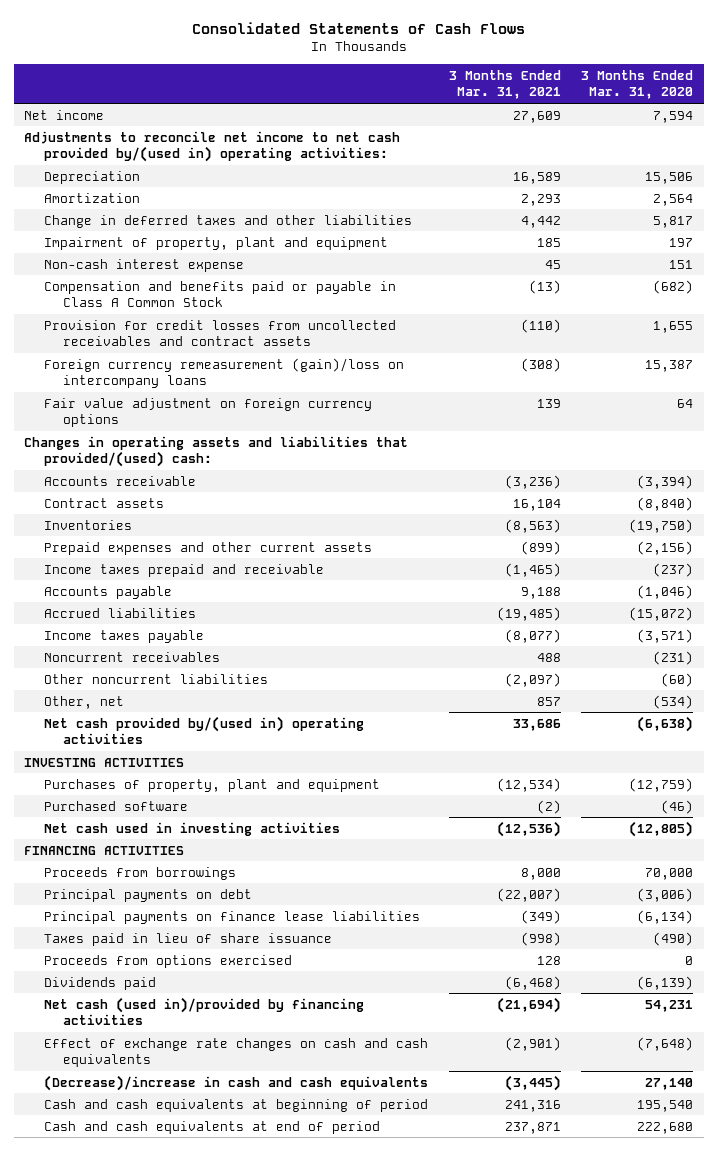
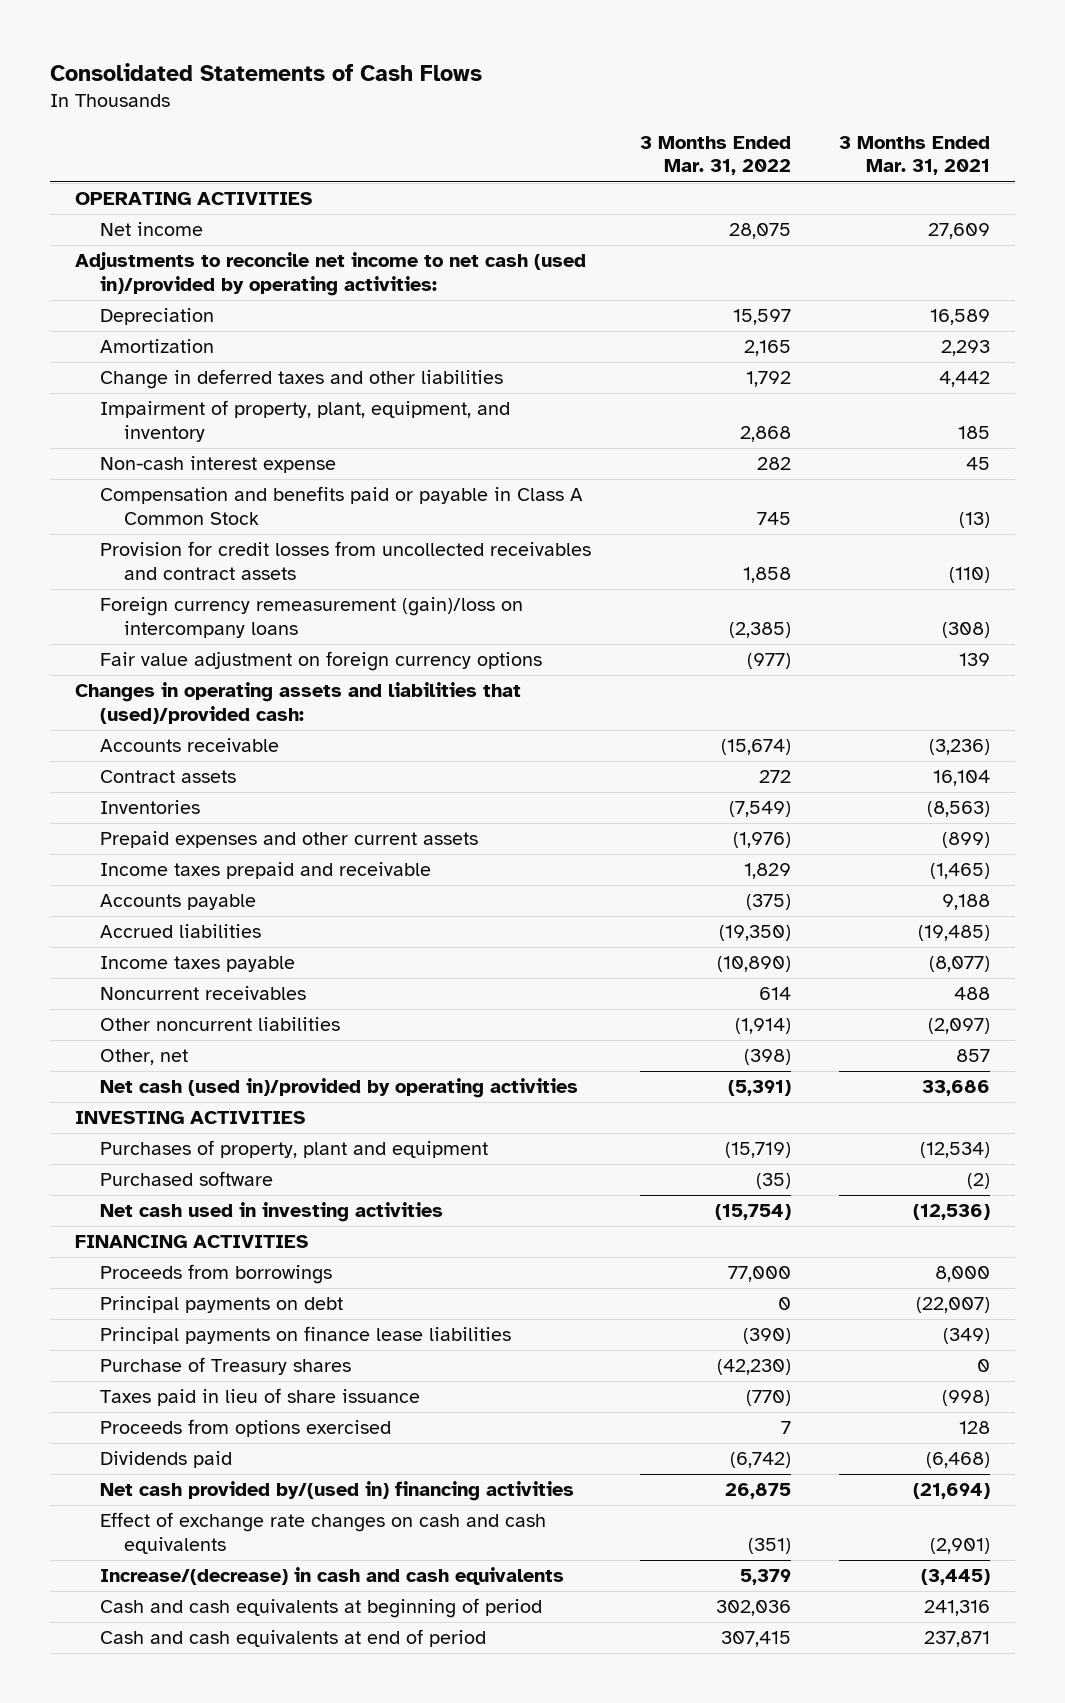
[581,69,694,100] 3 Months Ended Mar. 31, 2020 -> none
none -> [639,135,791,176] 3 Months Ended Mar. 31, 2022
none -> [74,192,312,206] OPERATING ACTIVITIES
[24,130,401,163] Adjustments to reconcile net income to net cash provided by/(used in) operating activities: -> [74,252,586,297] Adjustments to reconcile net income to net cash (used in)/provided by operating activities:
[43,236,388,250] Impairment of property, plant and equipment -> [99,400,510,443] Impairment of property, plant, equipment, and inventory
[24,435,409,468] Changes in operating assets and liabilities that provided/(used) cash: -> [74,682,521,725] Changes in operating assets and liabilities that (used)/provided cash:
[43,715,364,745] Net cash provided by/(used in) operating activities -> [99,1078,578,1099] Net cash (used in)/provided by operating activities
none -> [99,1357,351,1376] Purchase of Treasury shares
[43,996,364,1026] Net cash (used in)/provided by financing activities -> [99,1481,574,1502] Net cash provided by/(used in) financing activities
[43,1074,428,1091] (Decrease)/increase in cash and cash equivalents -> [99,1567,564,1586] Increase/(decrease) in cash and cash equivalents

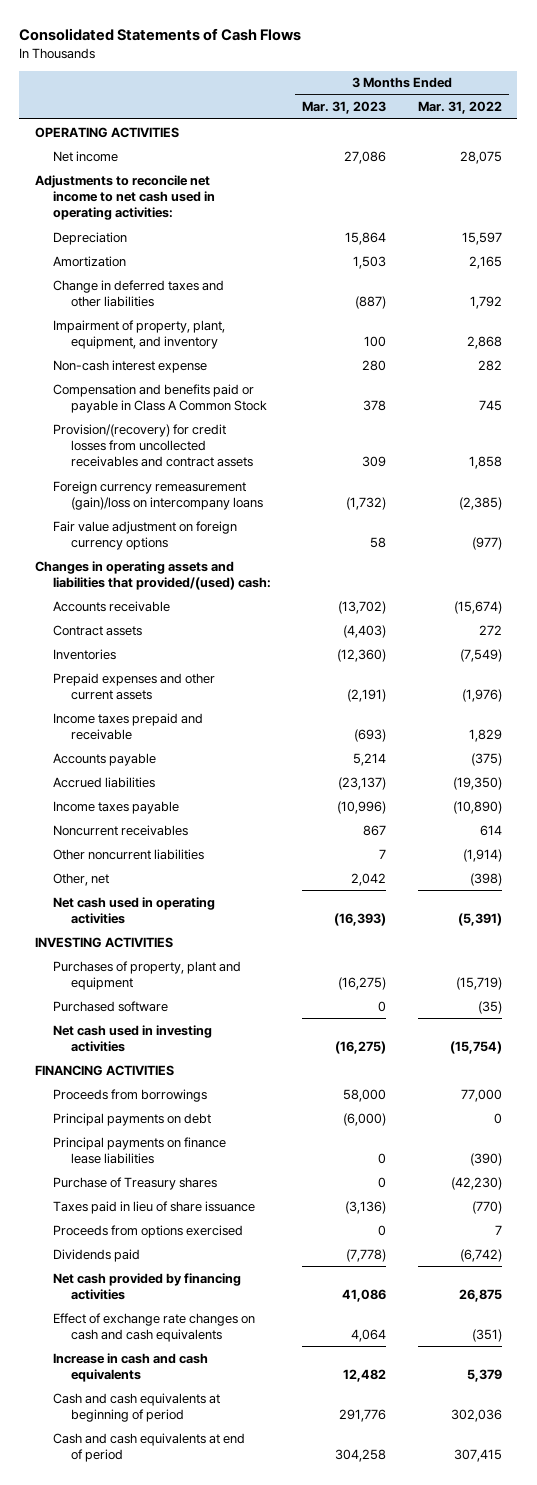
[839,135,991,176] 3 Months Ended Mar. 31, 2021 -> none
none -> [302,101,387,115] Mar. 31, 2023
[74,252,586,297] Adjustments to reconcile net income to net cash (used in)/provided by operating activities: -> [35,174,216,221] Adjustments to reconcile net income to net cash used in operating activities:
[99,541,591,581] Provision for credit losses from uncollected receivables and contract assets -> [53,423,254,468] Provision/(recovery) for credit losses from uncollected receivables and contract assets
[74,682,521,725] Changes in operating assets and liabilities that (used)/provided cash: -> [35,560,272,590] Changes in operating assets and liabilities that provided/(used) cash:
[99,1078,578,1099] Net cash (used in)/provided by operating activities -> [53,896,216,924] Net cash used in operating activities
[99,1481,574,1502] Net cash provided by/(used in) financing activities -> [53,1272,242,1300] Net cash provided by financing activities
[99,1567,564,1586] Increase/(decrease) in cash and cash equivalents -> [53,1352,209,1382] Increase in cash and cash equivalents

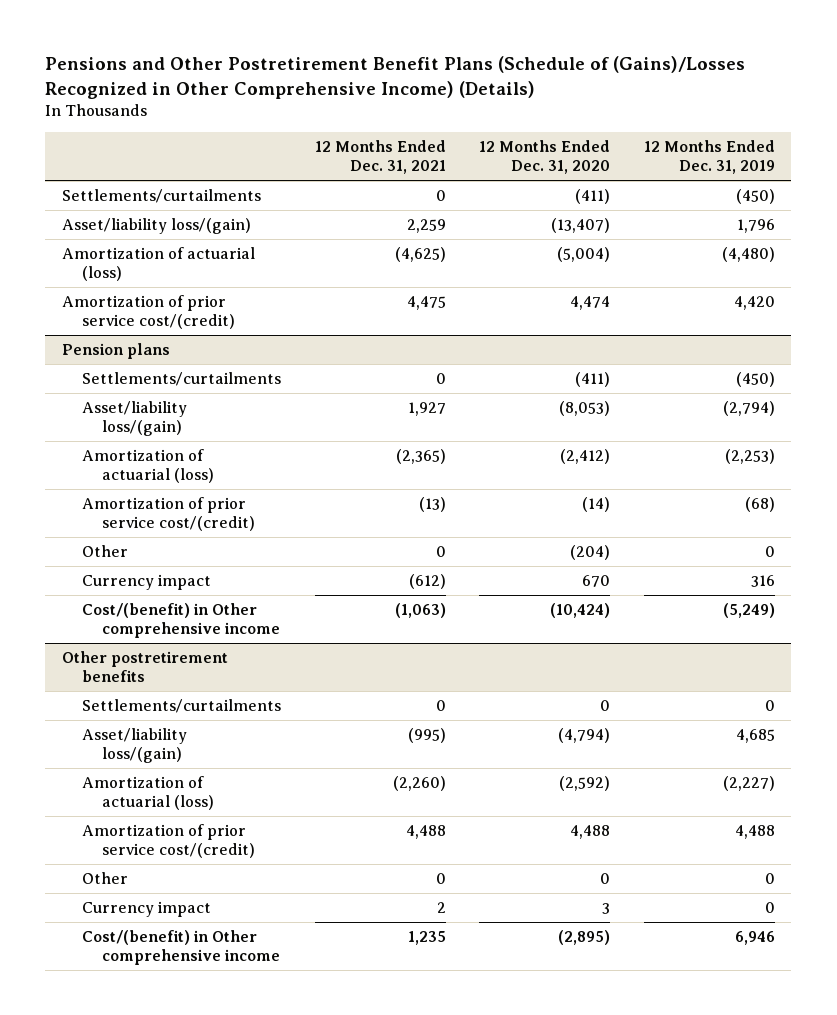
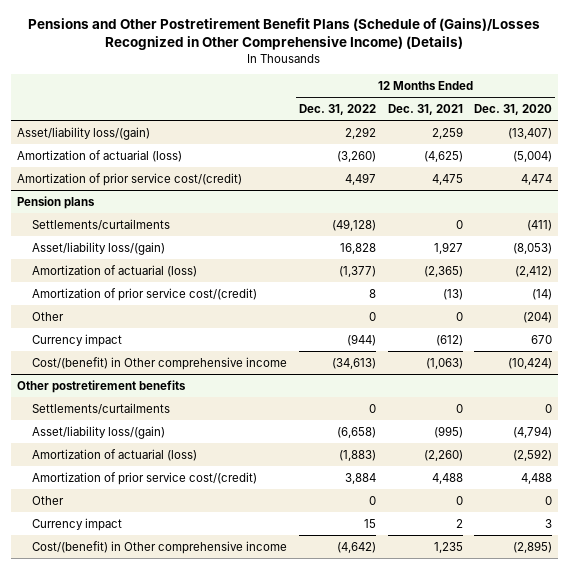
[643,140,775,174] 12 Months Ended Dec. 31, 2019 -> none
none -> [298,104,376,116] Dec. 31, 2022
[62,189,262,204] Settlements/curtailments -> none

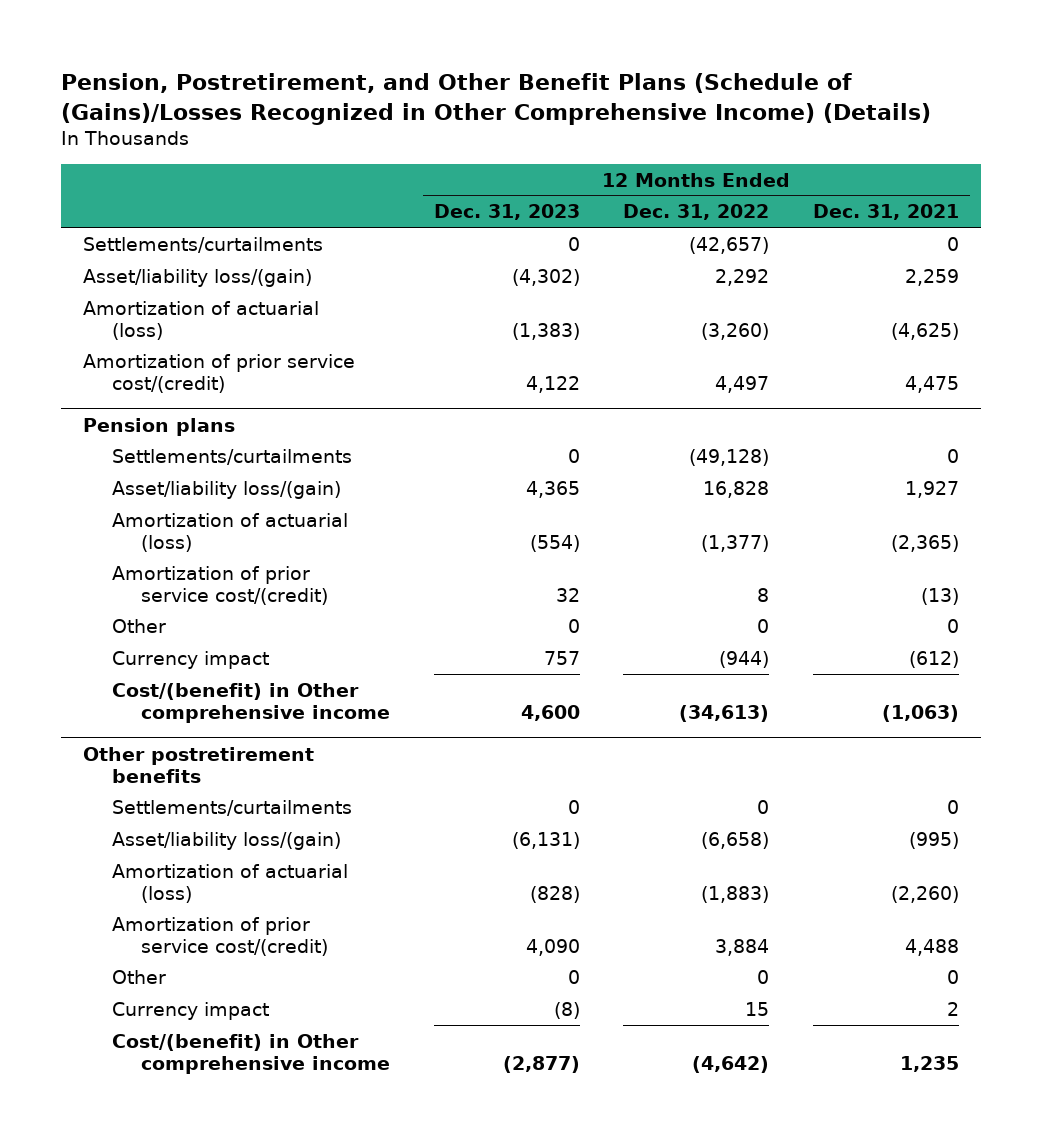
[28,17,541,50] Pensions and Other Postretirement Benefit Plans (Schedule of (Gains)/Losses Recognized in Other Comprehensive Income) (Details) -> [60,73,931,125] Pension, Postretirement, and Other Benefit Plans (Schedule of (Gains)/Losses Recognized in Other Comprehensive Income) (Details)
[474,104,553,116] Dec. 31, 2020 -> none
none -> [433,204,580,221] Dec. 31, 2023
none -> [82,236,323,253] Settlements/curtailments

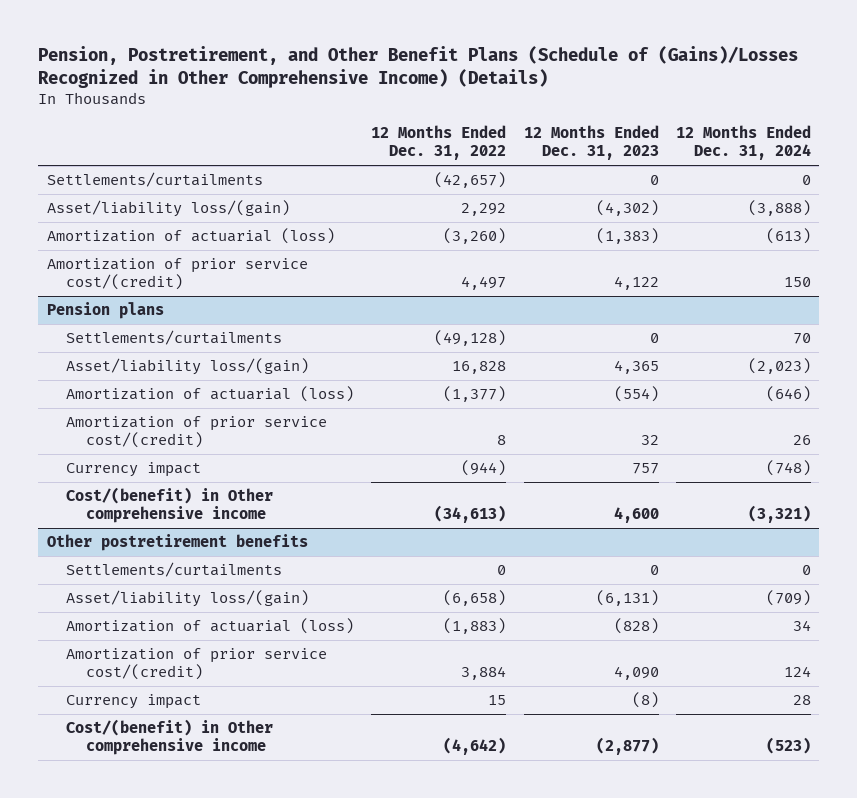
[812,204,959,221] Dec. 31, 2021 -> none
none -> [675,125,811,161] 12 Months Ended Dec. 31, 2024
[111,618,166,633] Other -> none
[111,969,166,984] Other -> none

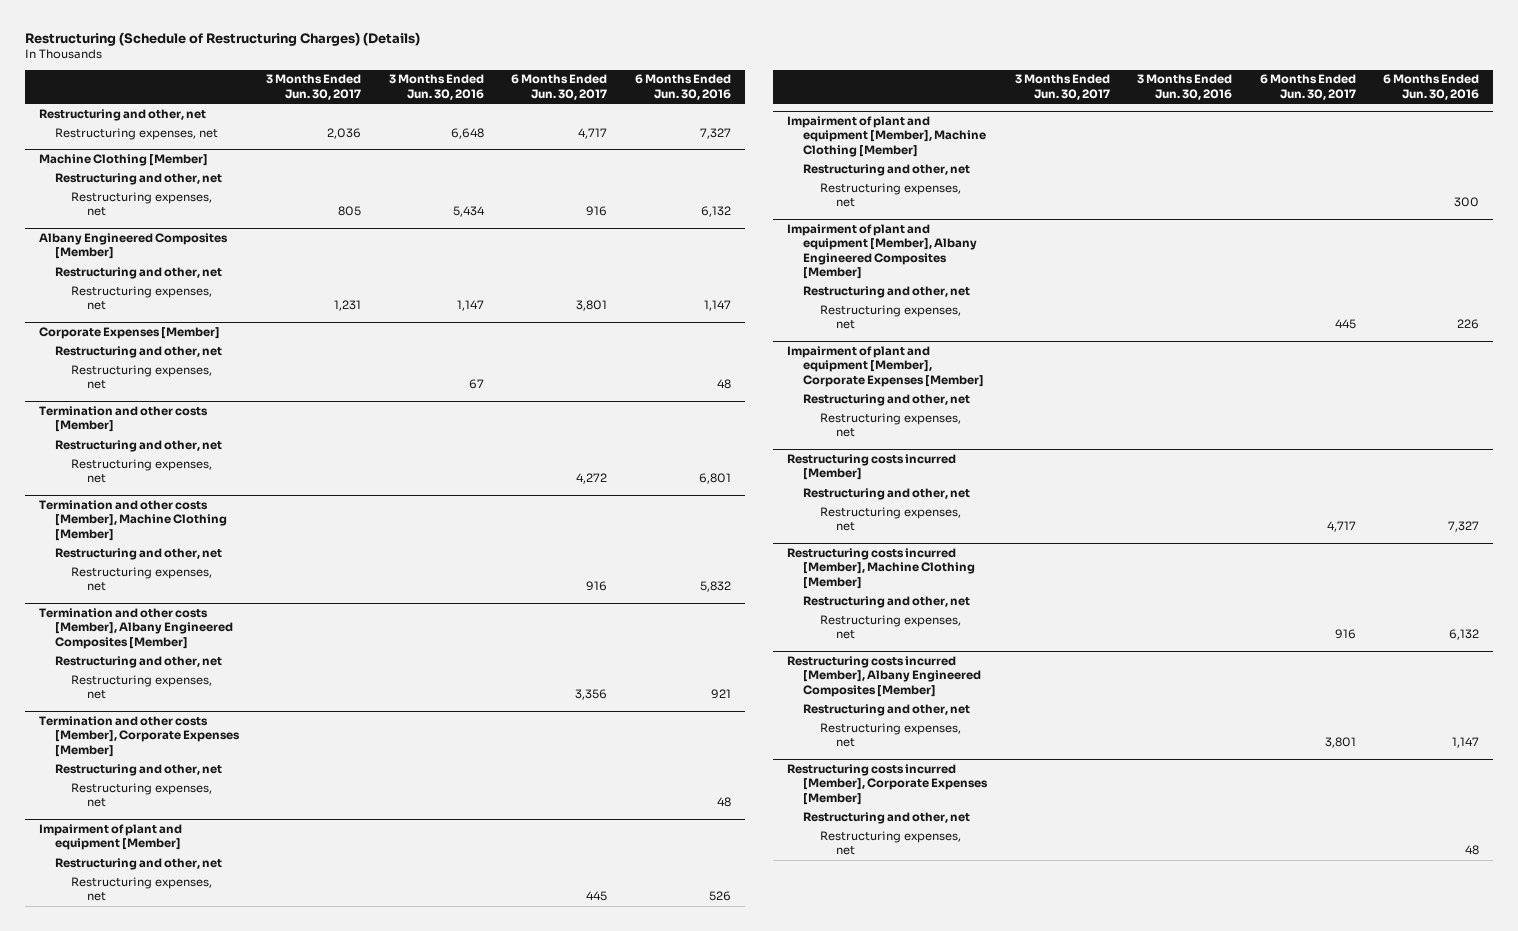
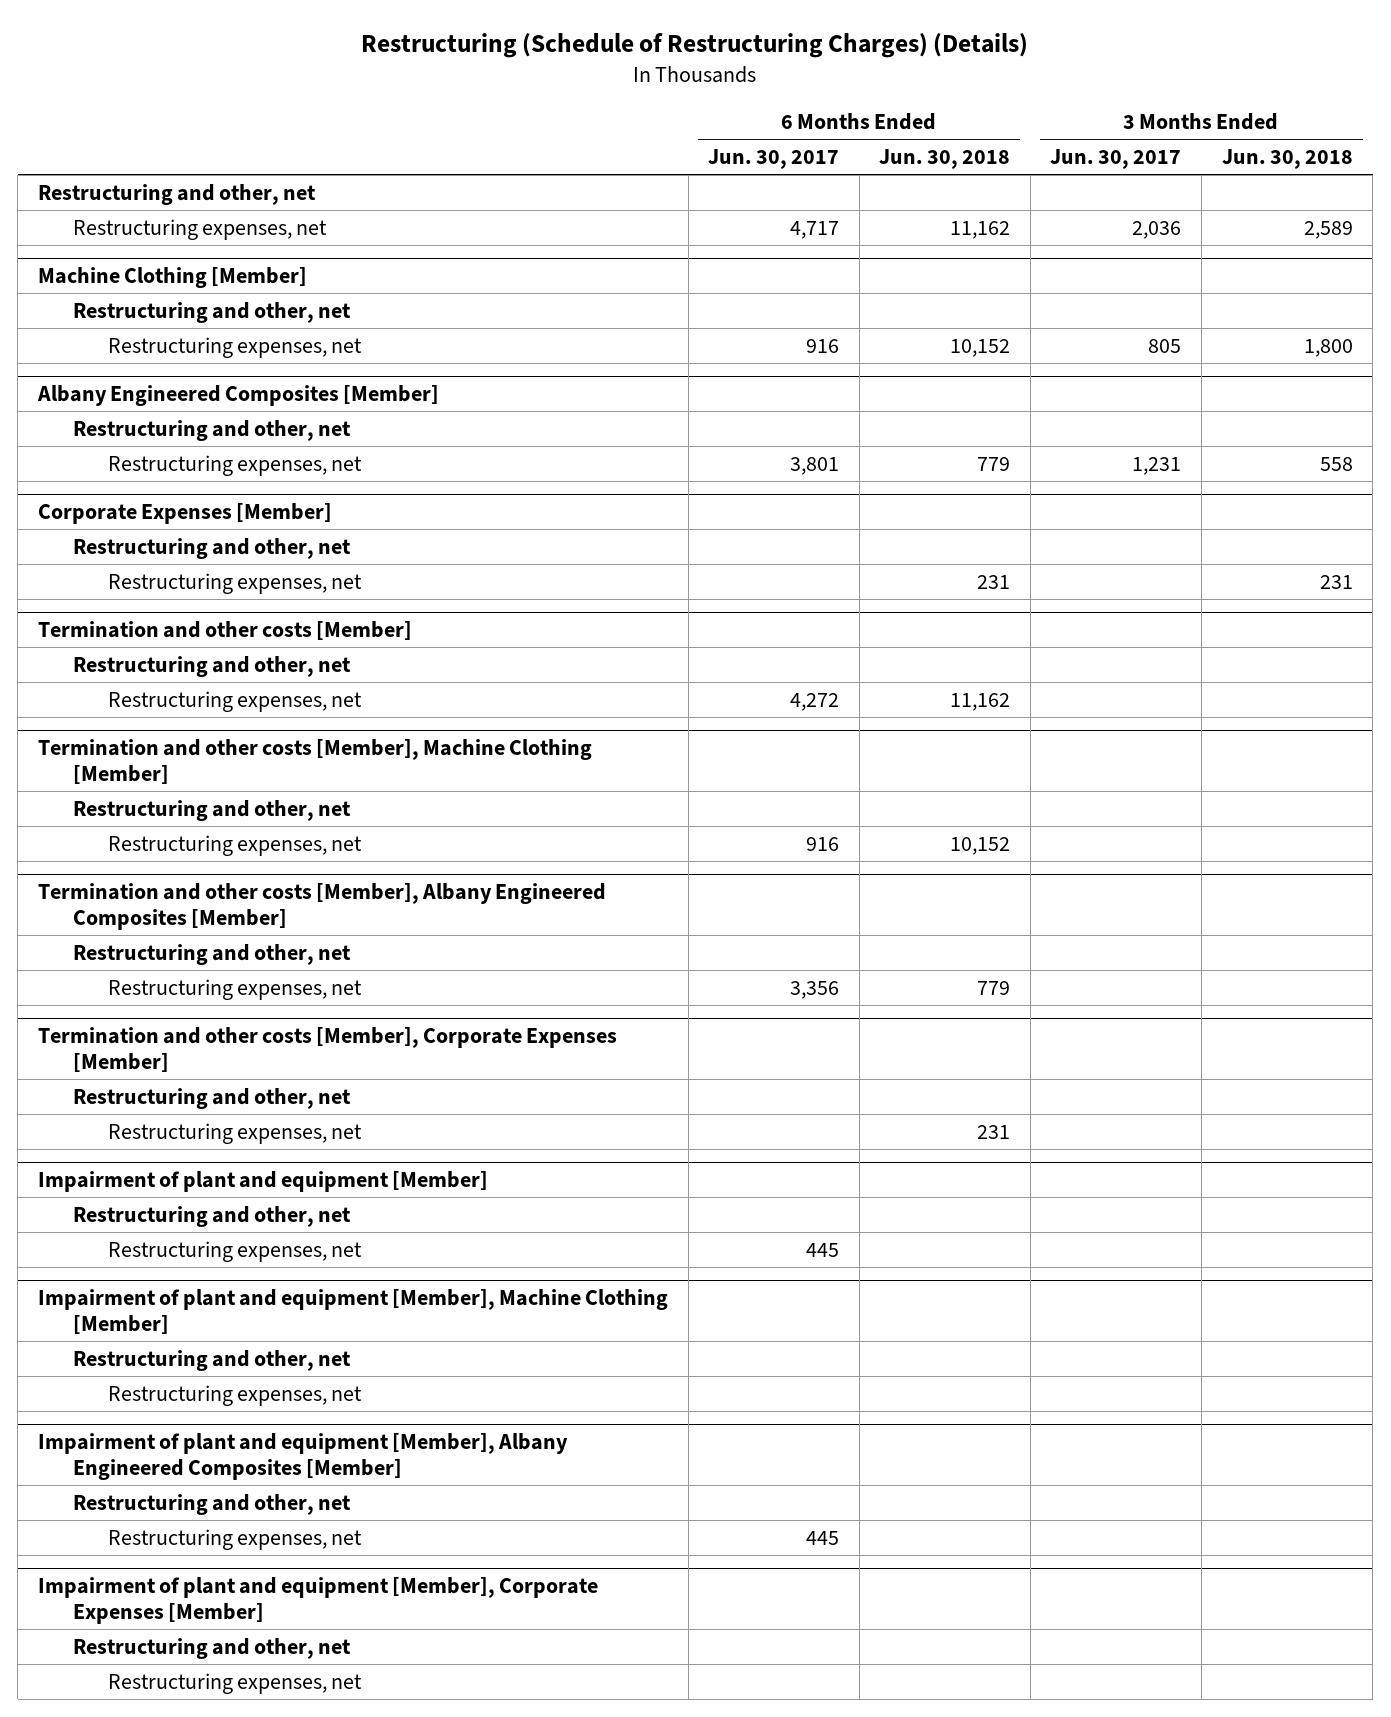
[388,74,484,100] 3 Months Ended Jun. 30, 2016 -> none
[634,74,731,100] 6 Months Ended Jun. 30, 2016 -> none
none -> [879,149,1011,170] Jun. 30, 2018
none -> [1221,149,1353,170] Jun. 30, 2018
[786,453,956,481] Restructuring costs incurred [Member] -> none
[803,487,971,500] Restructuring and other, net -> none
[819,506,961,532] Restructuring expenses, net -> none
[786,547,976,589] Restructuring costs incurred [Member], Machine Clothing [Member] -> none
[803,595,971,608] Restructuring and other, net -> none
[819,614,961,640] Restructuring expenses, net -> none
[786,655,982,697] Restructuring costs incurred [Member], Albany Engineered Composites [Member] -> none
[803,703,971,716] Restructuring and other, net -> none
[819,722,961,748] Restructuring expenses, net -> none
[786,763,989,805] Restructuring costs incurred [Member], Corporate Expenses [Member] -> none
[803,811,971,824] Restructuring and other, net -> none
[819,830,961,856] Restructuring expenses, net -> none

